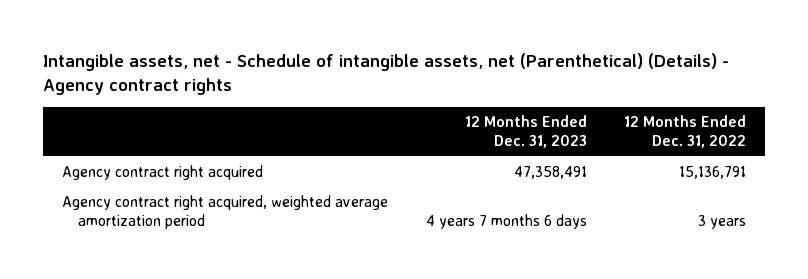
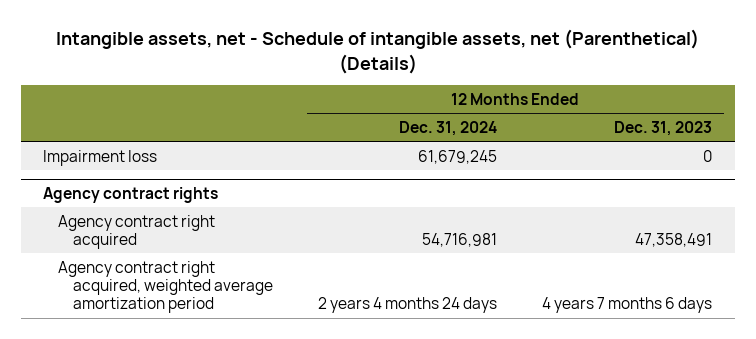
[43,53,730,96] Intangible assets, net - Schedule of intangible assets, net (Parenthetical) (Details) - Agency contract rights -> [55,29,699,74] Intangible assets, net - Schedule of intangible assets, net (Parenthetical) (Details)
[624,115,747,149] 12 Months Ended Dec. 31, 2022 -> none
none -> [399,121,498,137] Dec. 31, 2024
none -> [43,149,158,166] Impairment loss
none -> [43,186,219,203] Agency contract rights

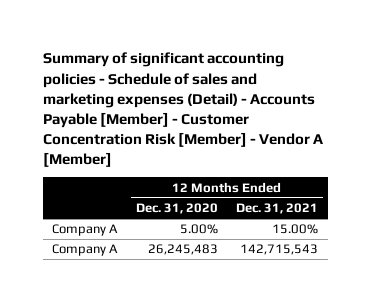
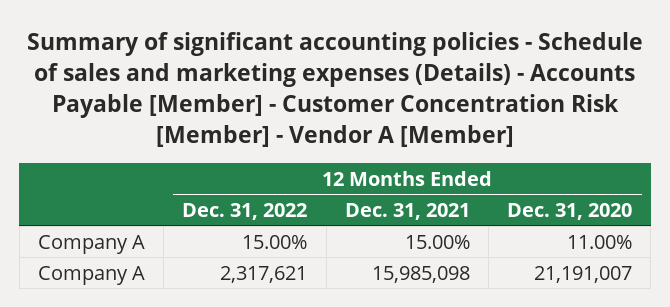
[43,52,324,168] Summary of significant accounting policies - Schedule of sales and marketing expenses (Detail) - Accounts Payable [Member] - Customer Concentration Risk [Member] - Vendor A [Member] -> [27,32,644,148] Summary of significant accounting policies - Schedule of sales and marketing expenses (Details) - Accounts Payable [Member] - Customer Concentration Risk [Member] - Vendor A [Member]
none -> [182,202,308,220] Dec. 31, 2022
[179,224,218,235] 5.00% -> [567,234,633,249] 11.00%
[147,244,218,256] 26,245,483 -> [534,265,633,283] 21,191,007
[240,244,319,256] 142,715,543 -> [371,265,470,283] 15,985,098

